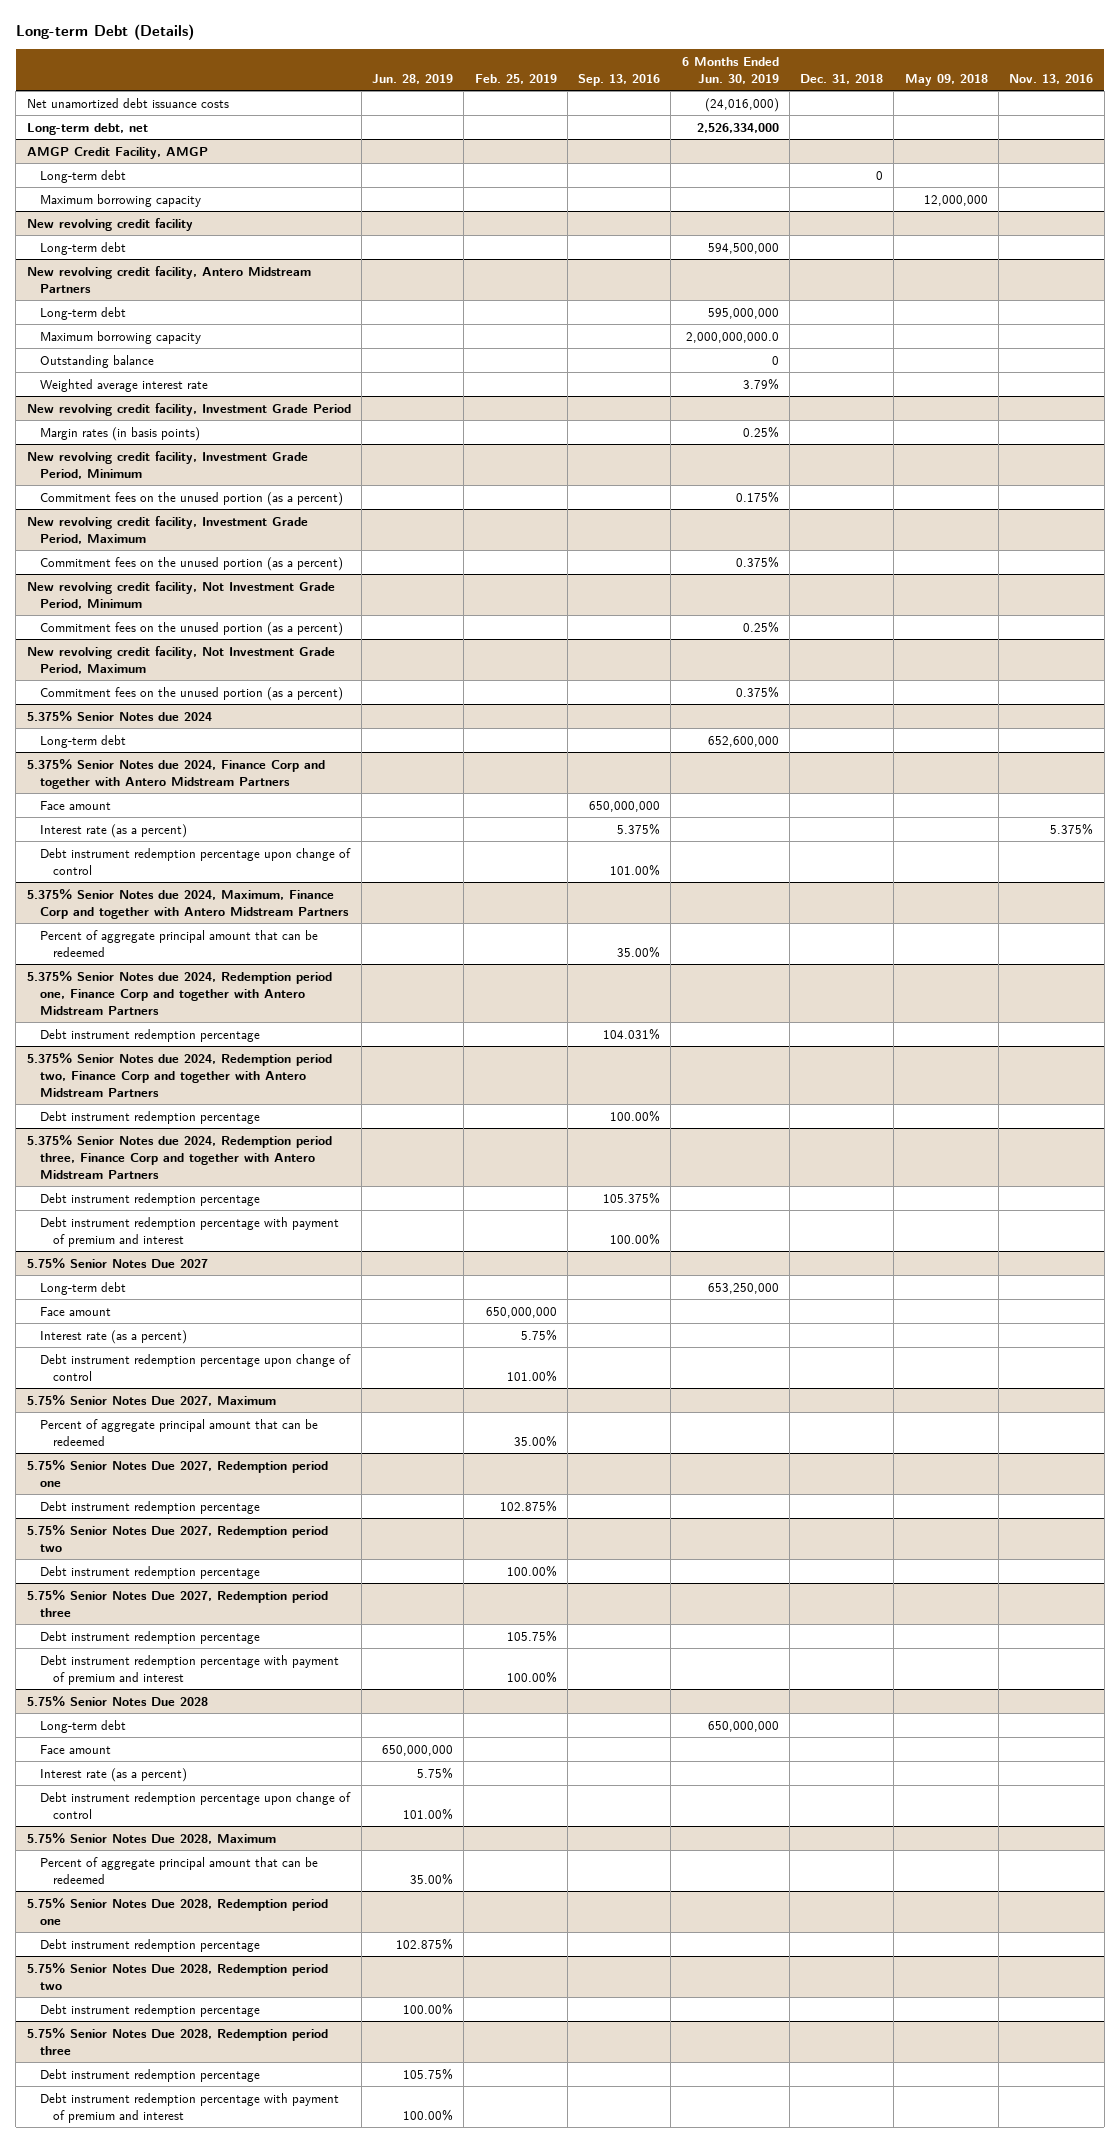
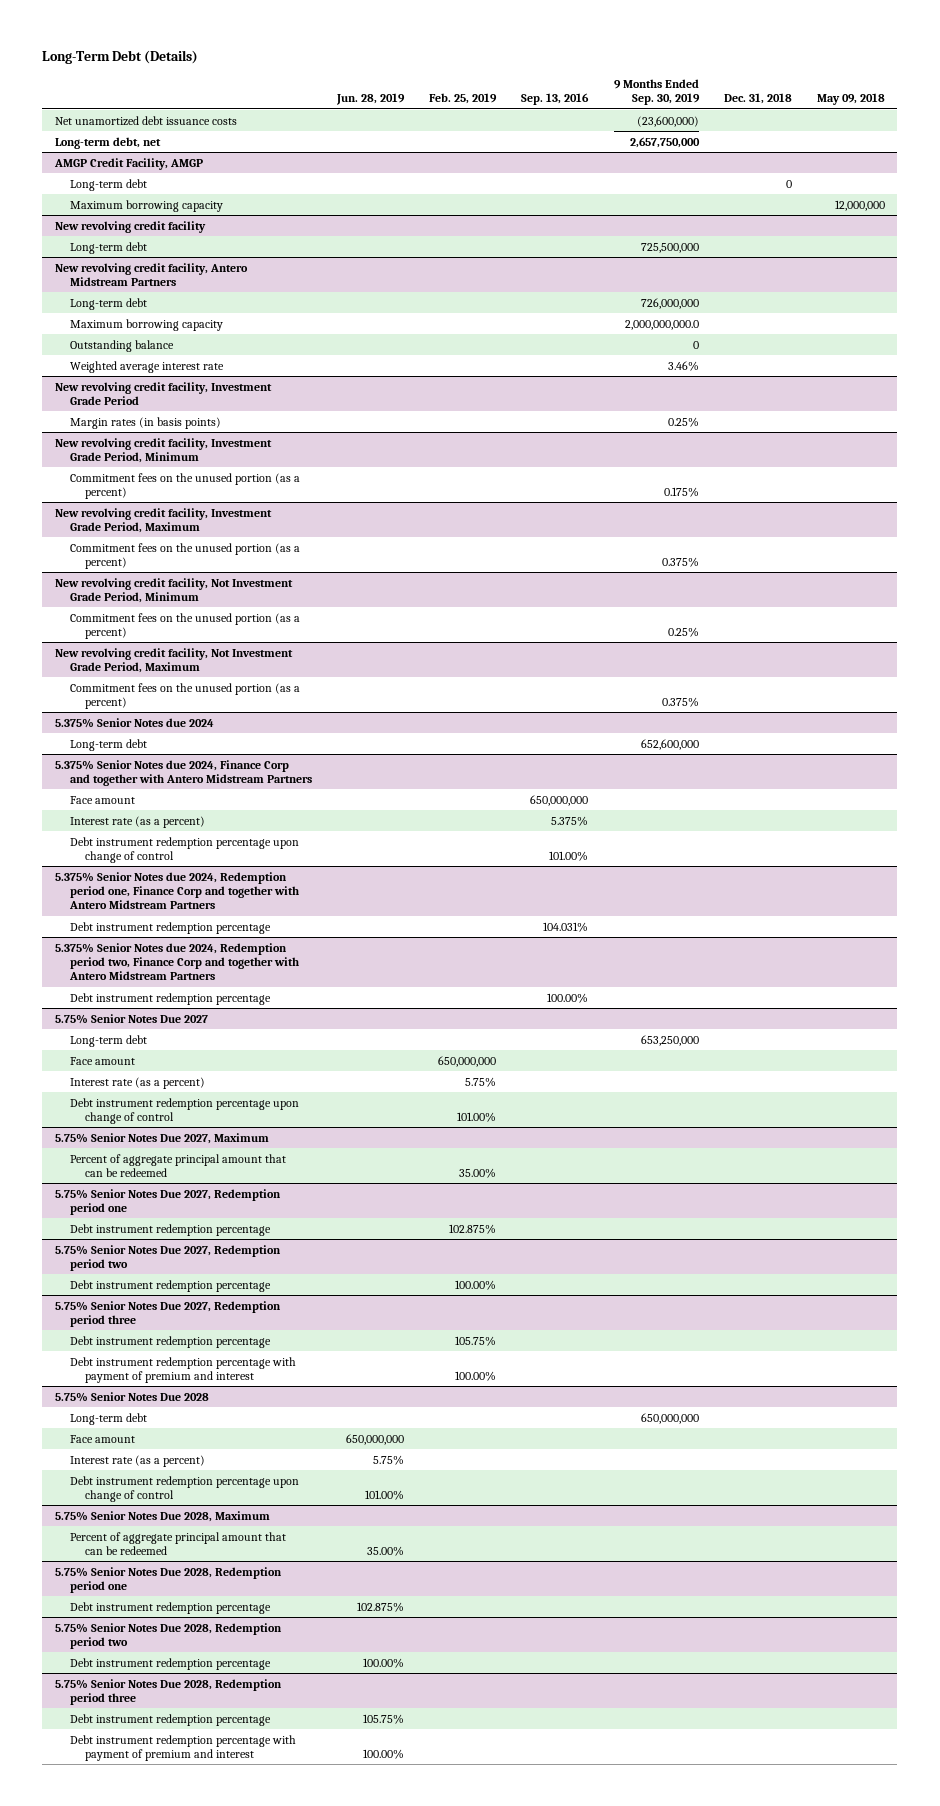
[15,24,194,41] Long-term Debt (Details) -> [42,50,199,65] Long-Term Debt (Details)
[681,56,779,85] 6 Months Ended Jun. 30, 2019 -> none
[1009,74,1094,85] Nov. 13, 2016 -> none
none -> [613,78,700,106] 9 Months Ended Sep. 30, 2019
[26,888,349,919] 5.375% Senior Notes due 2024, Maximum, Finance Corp and together with Antero Midstream Partners -> none
[39,929,318,957] Percent of aggregate principal amount that can be redeemed -> none
[26,1134,332,1179] 5.375% Senior Notes due 2024, Redemption period three, Finance Corp and together with Antero Midstream Partners -> none
[39,1192,260,1206] Debt instrument redemption percentage -> none
[39,1216,339,1247] Debt instrument redemption percentage with payment of premium and interest -> none

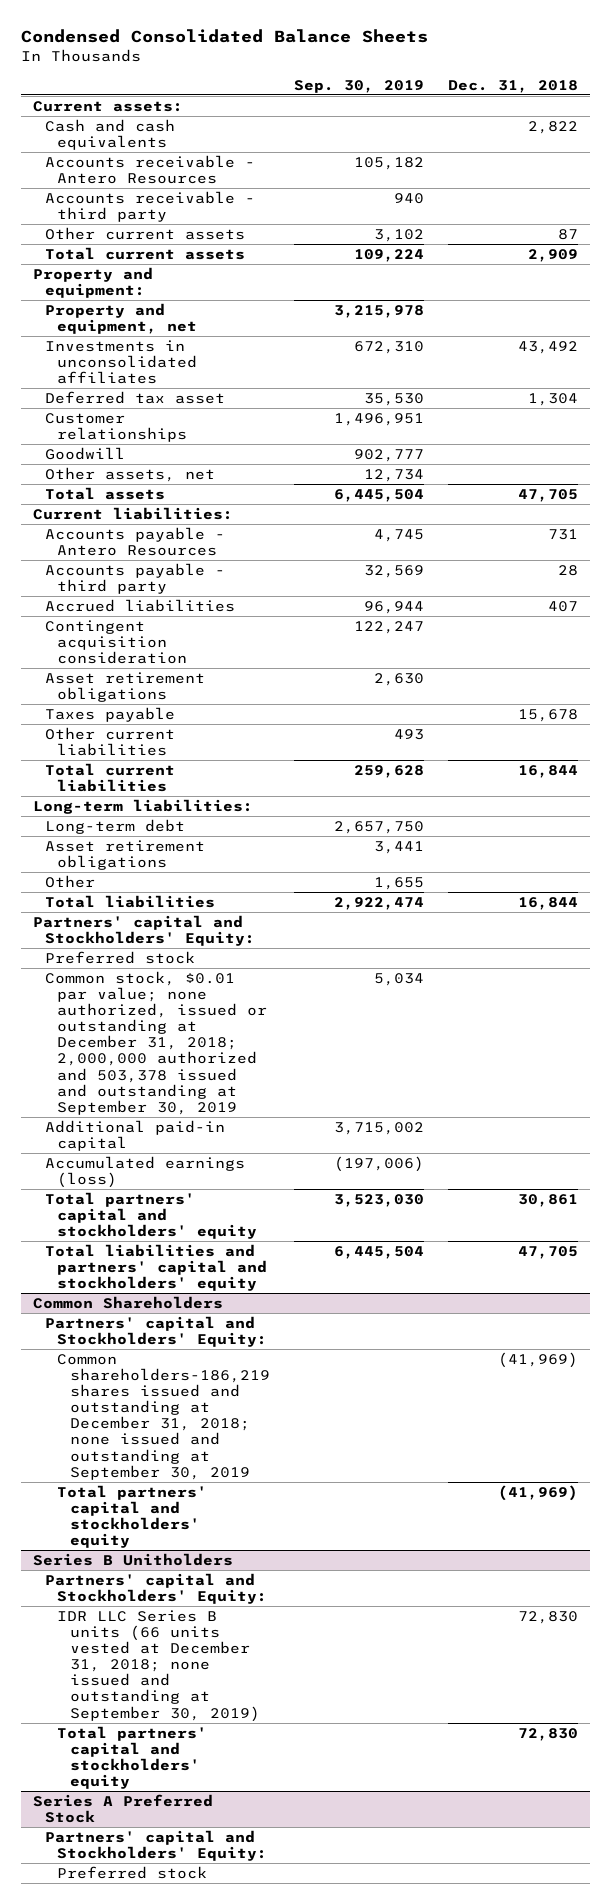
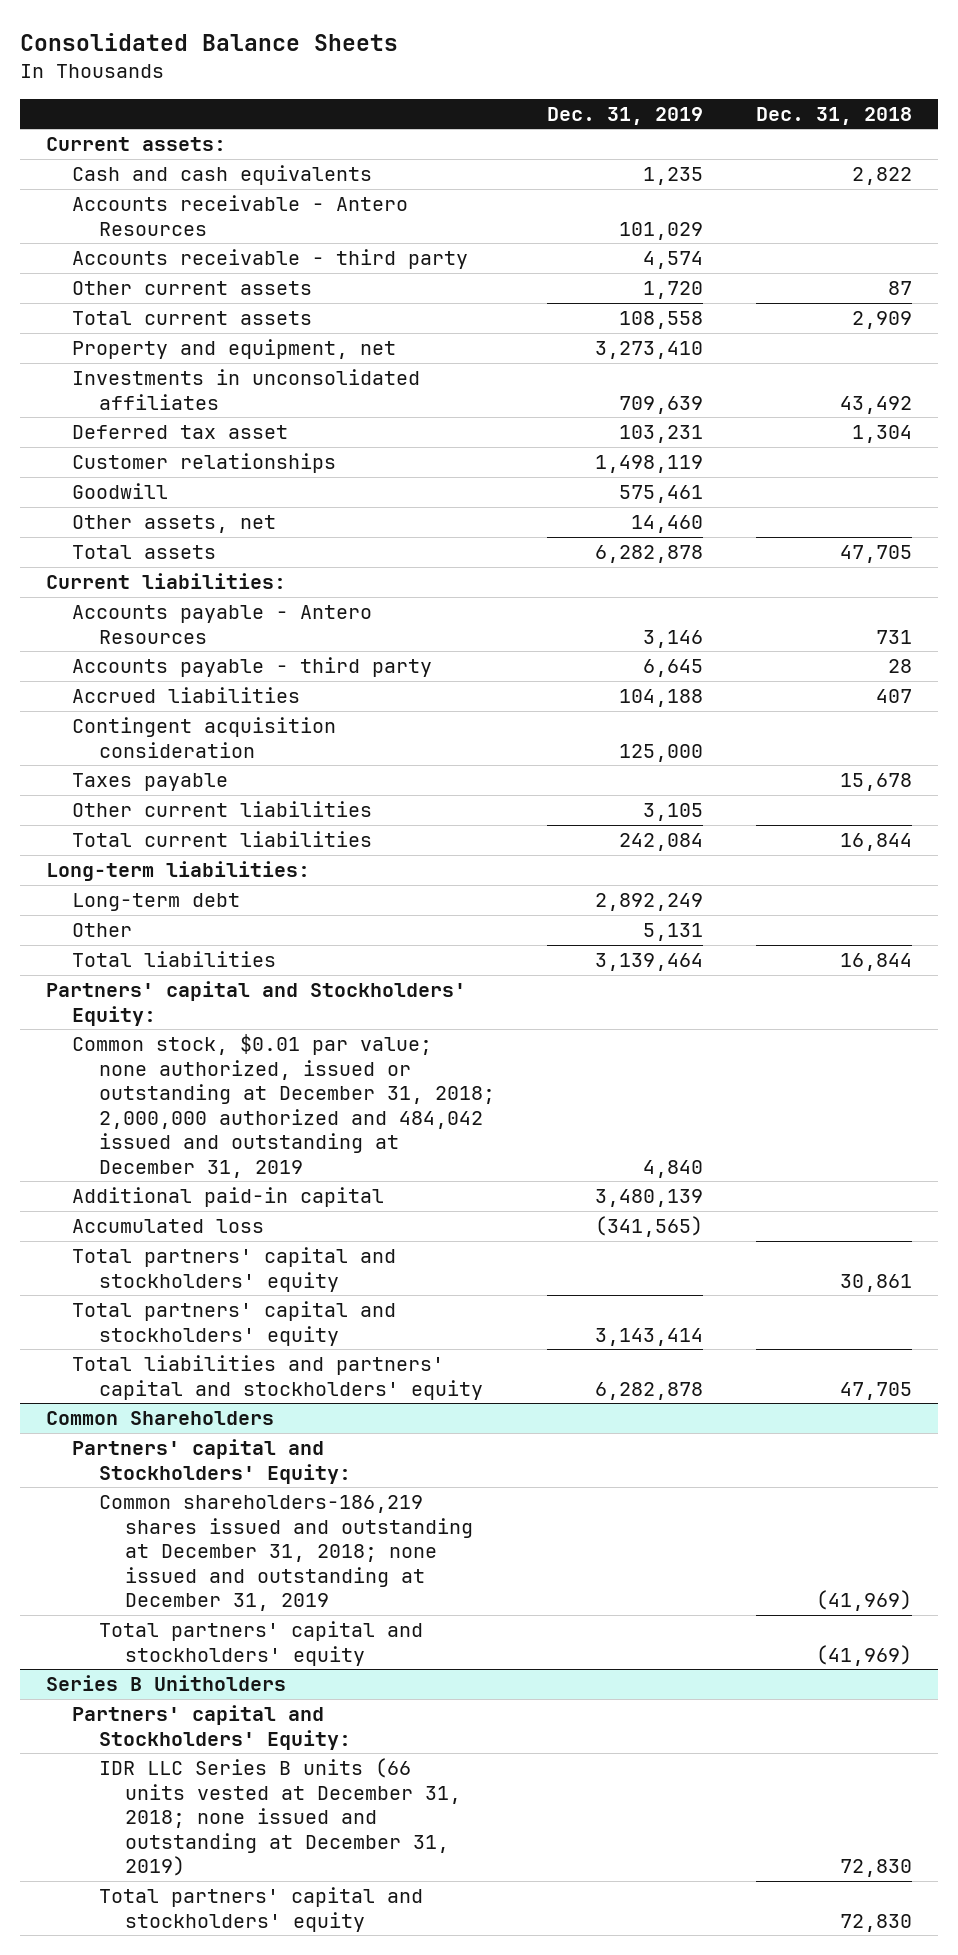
[21,29,429,44] Condensed Consolidated Balance Sheets -> [19,33,398,52] Consolidated Balance Sheets
[293,79,424,93] Sep. 30, 2019 -> none
none -> [547,106,704,125] Dec. 31, 2019
[33,266,154,298] Property and equipment: -> none
[45,671,206,702] Asset retirement obligations -> none
[45,839,206,870] Asset retirement obligations -> none
[45,950,196,964] Preferred stock -> none
[45,970,268,1115] Common stock, $0.01 par value; none authorized, issued or outstanding at December 31, 2018; 2,000,000 authorized and 503,378 issued and outstanding at September 30, 2019 -> [72,1034,495,1178] Common stock, $0.01 par value; none authorized, issued or outstanding at December 31, 2018; 2,000,000 authorized and 484,042 issued and outstanding at December 31, 2019
[45,1155,246,1188] Accumulated earnings (loss) -> [72,1219,265,1234] Accumulated loss
none -> [72,1301,397,1346] Total partners' capital and stockholders' equity
[57,1353,270,1480] Common shareholders-186,219 shares issued and outstanding at December 31, 2018; none issued and outstanding at September 30, 2019 -> [98,1495,473,1612] Common shareholders-186,219 shares issued and outstanding at December 31, 2018; none issued and outstanding at December 31, 2019
[57,1609,260,1722] IDR LLC Series B units (66 units vested at December 31, 2018; none issued and outstanding at September 30, 2019) -> [98,1758,461,1877] IDR LLC Series B units (66 units vested at December 31, 2018; none issued and outstanding at December 31, 2019)
[33,1793,214,1823] Series A Preferred Stock -> none
[45,1829,268,1861] Partners' capital and Stockholders' Equity: -> none
[57,1865,208,1879] Preferred stock -> none

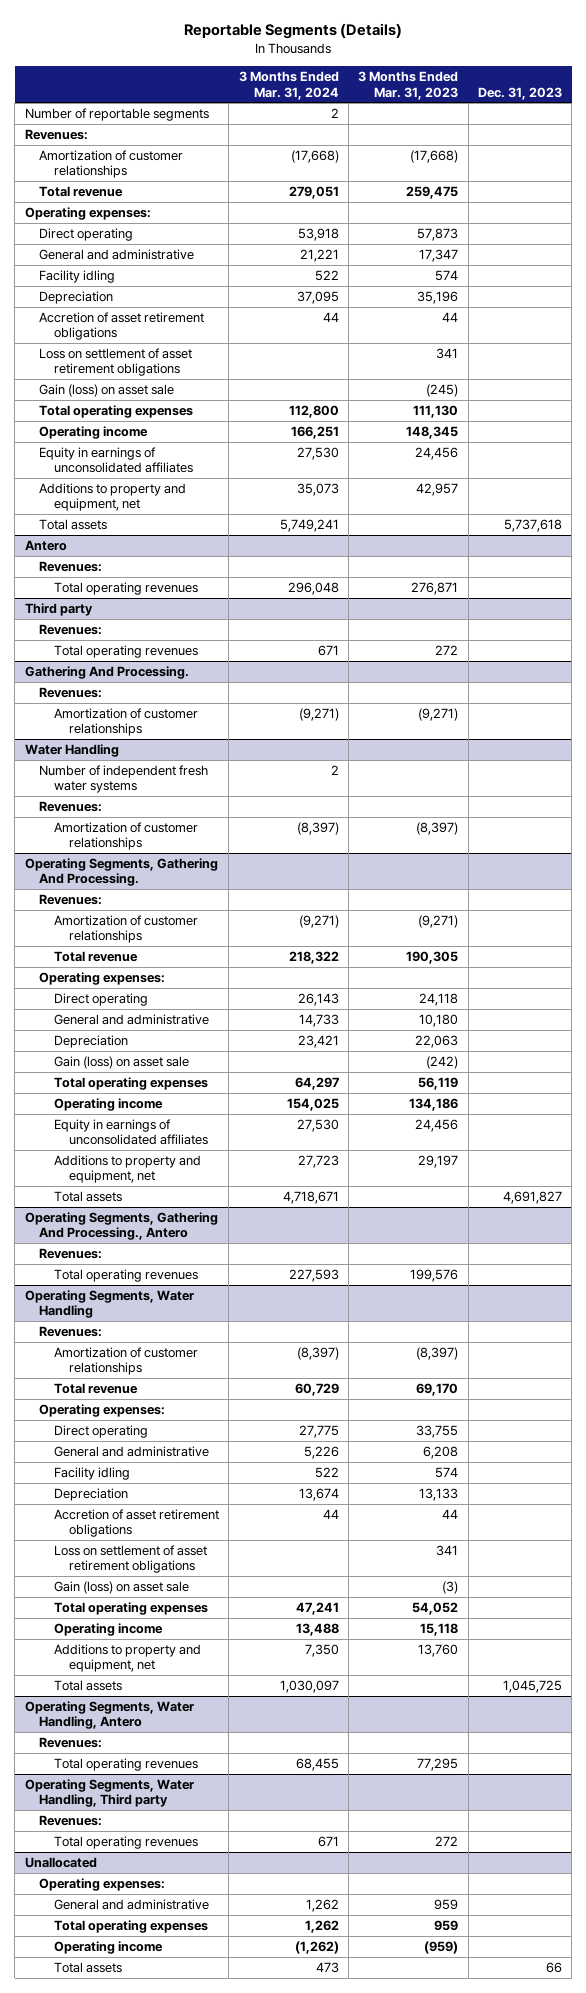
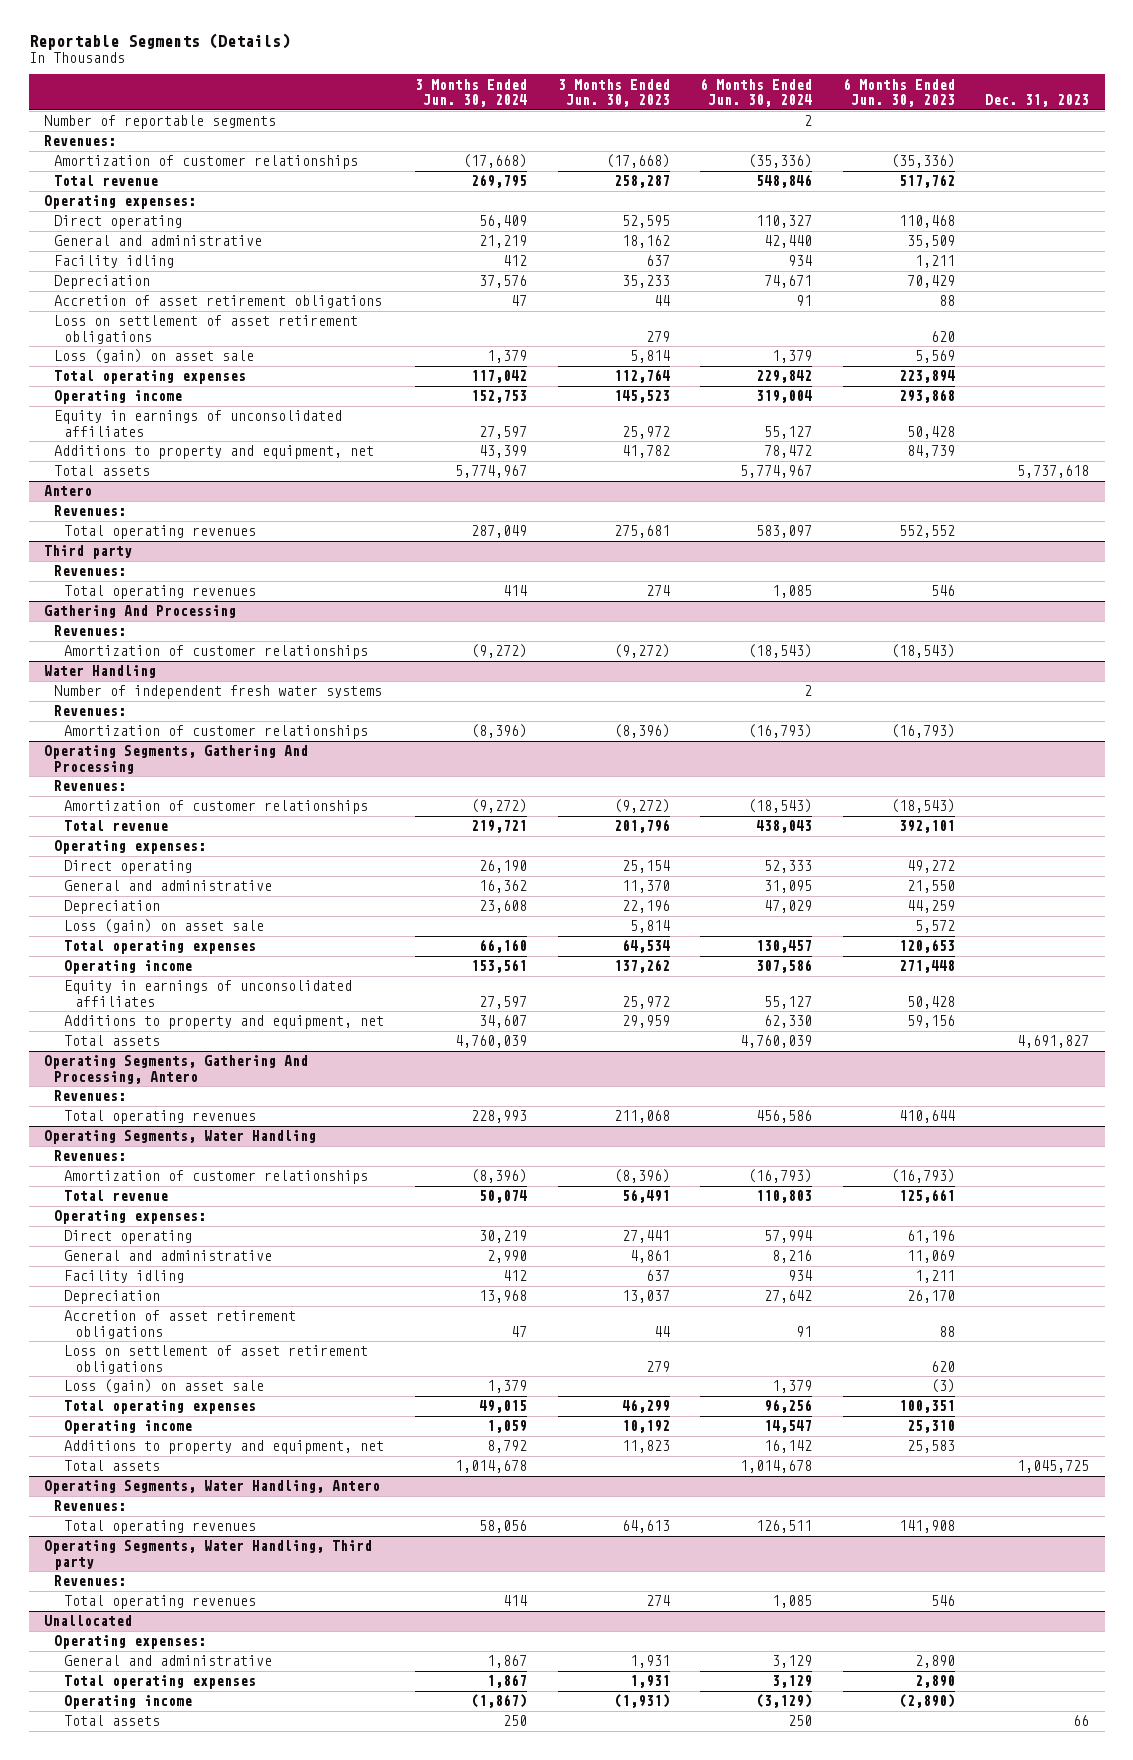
[238,71,339,100] 3 Months Ended Mar. 31, 2024 -> none
[358,71,459,100] 3 Months Ended Mar. 31, 2023 -> none
none -> [414,78,527,108] 3 Months Ended Jun. 30, 2024
none -> [557,78,670,108] 3 Months Ended Jun. 30, 2023
none -> [700,77,813,108] 6 Months Ended Jun. 30, 2024
none -> [842,77,955,108] 6 Months Ended Jun. 30, 2023
[39,384,175,398] Gain (loss) on asset sale -> [54,349,255,364] Loss (gain) on asset sale
[24,666,189,680] Gathering And Processing. -> [44,605,237,619] Gathering And Processing
[24,858,218,887] Operating Segments, Gathering And Processing. -> [44,745,309,774] Operating Segments, Gathering And Processing
[54,1056,190,1070] Gain (loss) on asset sale -> [64,919,265,934] Loss (gain) on asset sale
[24,1212,218,1241] Operating Segments, Gathering And Processing., Antero -> [44,1055,309,1084] Operating Segments, Gathering And Processing, Antero
[54,1581,190,1595] Gain (loss) on asset sale -> [64,1379,265,1394] Loss (gain) on asset sale

